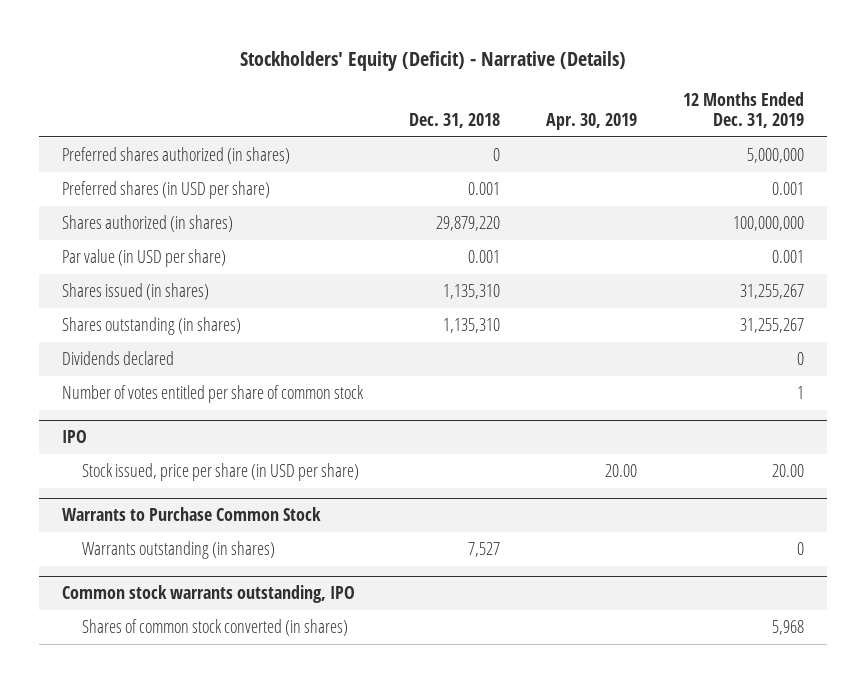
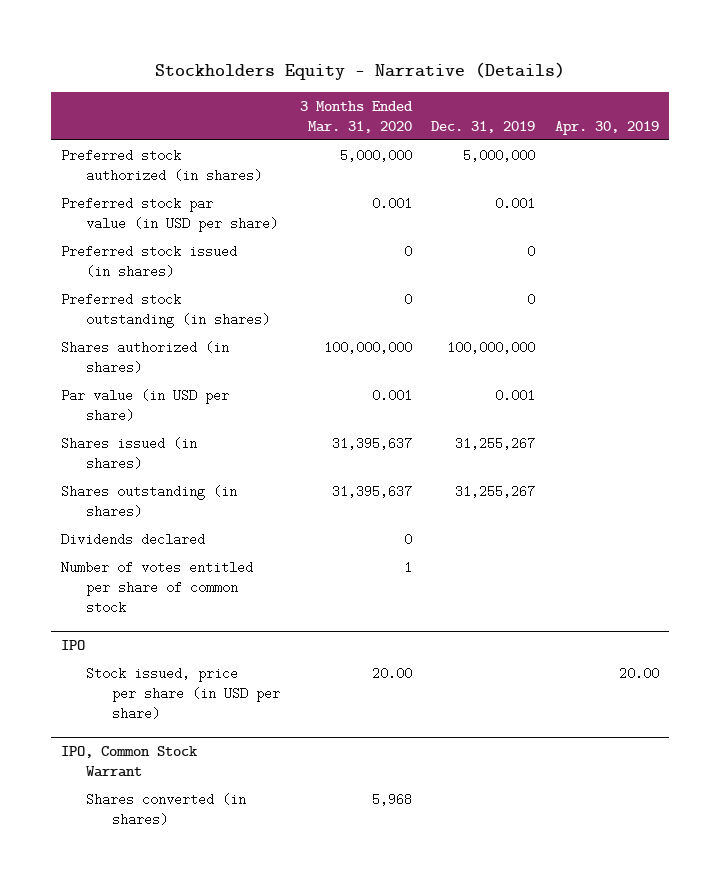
[239,50,626,71] Stockholders' Equity (Deficit) - Narrative (Details) -> [154,61,565,80] Stockholders Equity - Narrative (Details)
[408,113,500,129] Dec. 31, 2018 -> none
[682,92,804,129] 12 Months Ended Dec. 31, 2019 -> none
none -> [299,100,413,133] 3 Months Ended Mar. 31, 2020
none -> [431,120,536,133] Dec. 31, 2019
[61,147,290,165] Preferred shares authorized (in shares) -> [60,148,263,182] Preferred stock authorized (in shares)
[61,181,270,200] Preferred shares (in USD per share) -> [60,196,279,232] Preferred stock par value (in USD per share)
none -> [60,244,237,278] Preferred stock issued (in shares)
none -> [60,292,271,328] Preferred stock outstanding (in shares)
[61,507,321,522] Warrants to Purchase Common Stock -> none
[82,541,276,560] Warrants outstanding (in shares) -> none
[61,585,355,604] Common stock warrants outstanding, IPO -> [60,745,198,778] IPO, Common Stock Warrant
[82,619,349,637] Shares of common stock converted (in shares) -> [86,792,247,826] Shares converted (in shares)

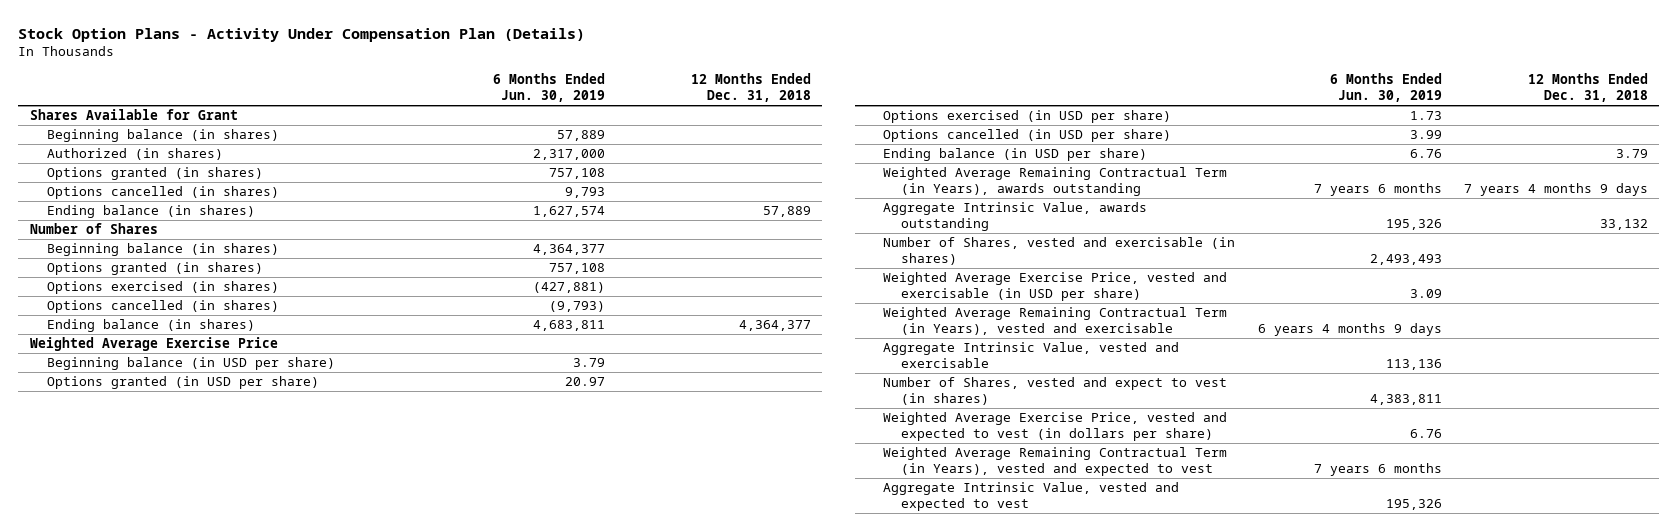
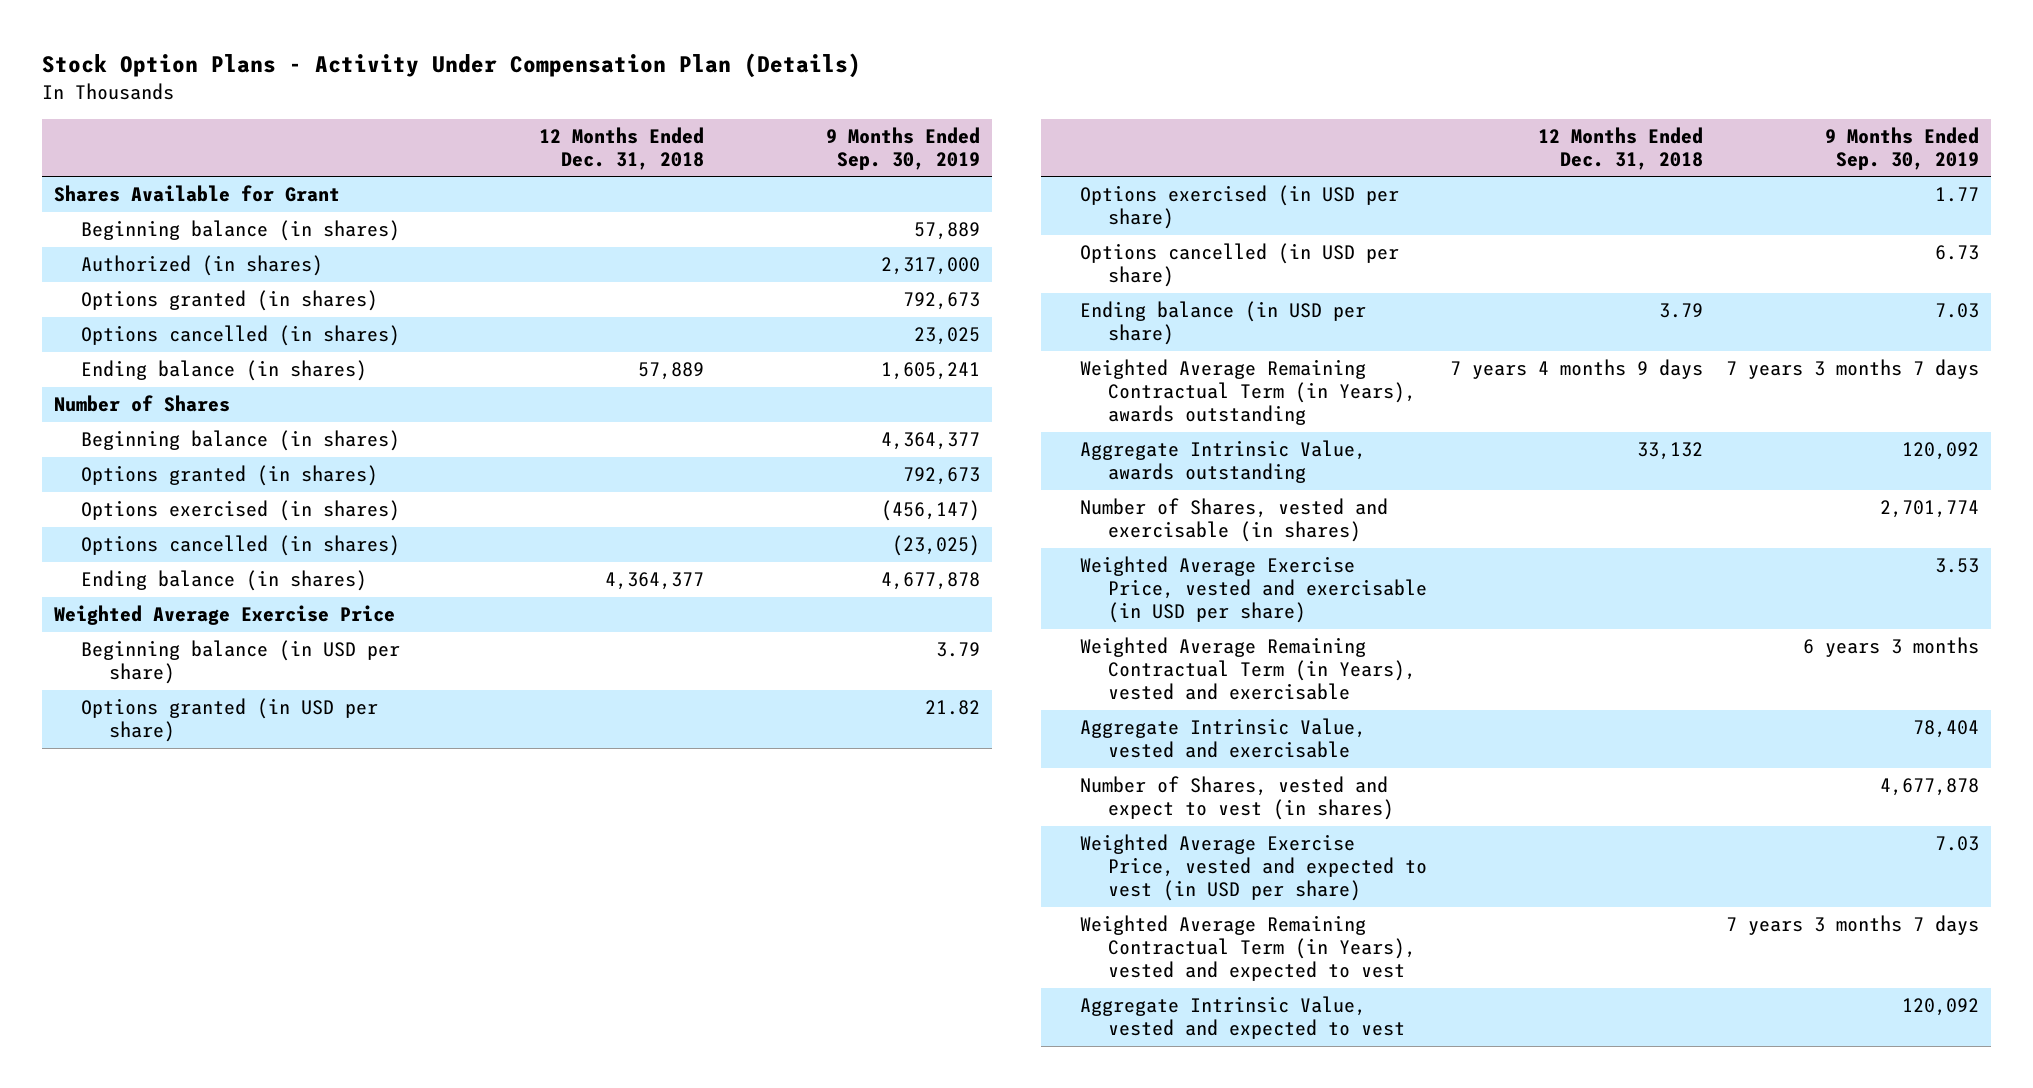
[492,72,605,103] 6 Months Ended Jun. 30, 2019 -> none
none -> [826,126,981,170] 9 Months Ended Sep. 30, 2019
[883,412,1228,442] Weighted Average Exercise Price, vested and expected to vest (in dollars per share) -> [1080,834,1428,902] Weighted Average Exercise Price, vested and expected to vest (in USD per share)

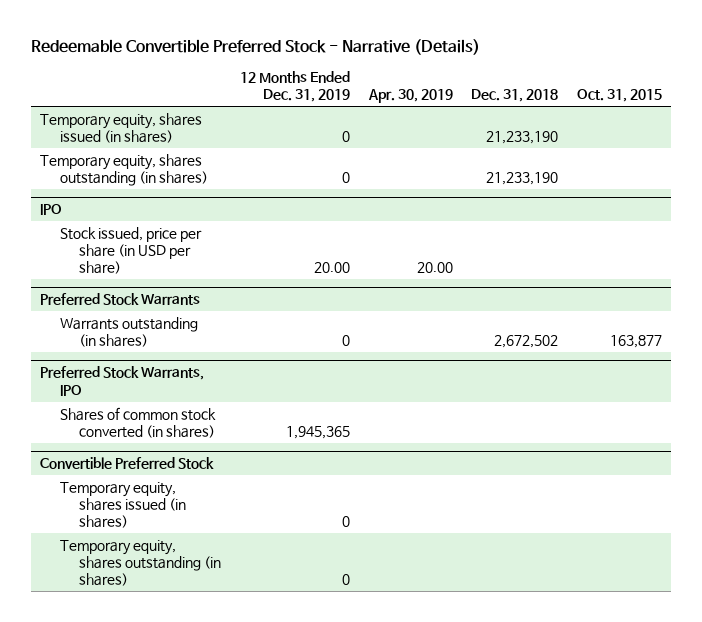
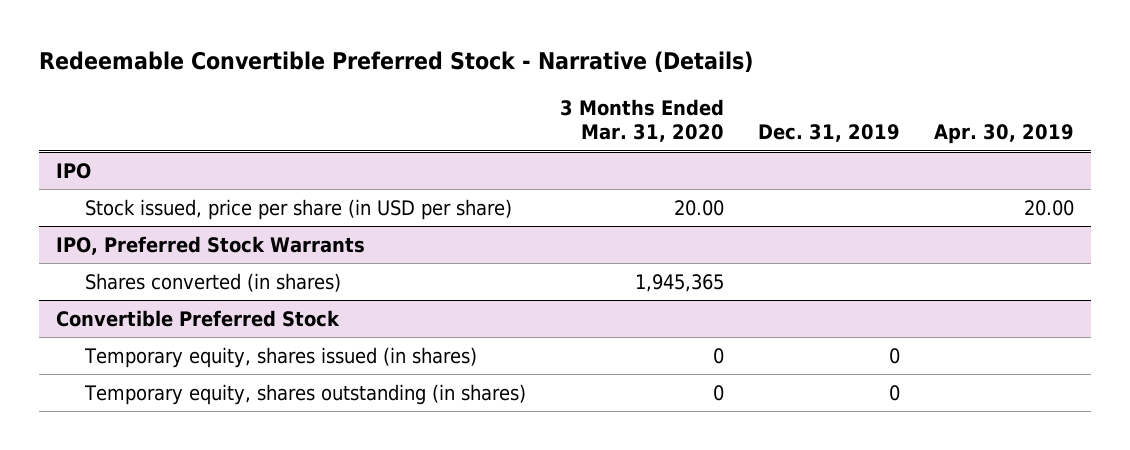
[239,71,350,103] 12 Months Ended Dec. 31, 2019 -> none
[471,89,559,103] Dec. 31, 2018 -> none
[576,89,662,103] Oct. 31, 2015 -> none
none -> [559,99,724,143] 3 Months Ended Mar. 31, 2020
none -> [758,124,901,143] Dec. 31, 2019
[40,112,203,143] Temporary equity, shares issued (in shares) -> none
[40,153,208,186] Temporary equity, shares outstanding (in shares) -> none
[40,293,201,306] Preferred Stock Warrants -> none
[59,316,198,347] Warrants outstanding (in shares) -> none
[40,366,205,396] Preferred Stock Warrants, IPO -> [55,235,365,255] IPO, Preferred Stock Warrants
[59,406,216,438] Shares of common stock converted (in shares) -> [84,272,341,292] Shares converted (in shares)

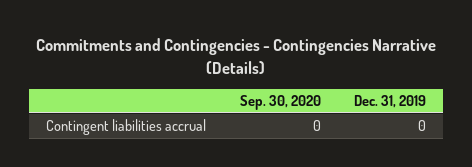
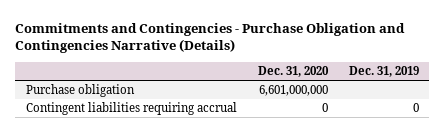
[36,38,437,75] Commitments and Contingencies - Contingencies Narrative (Details) -> [15,22,406,54] Commitments and Contingencies - Purchase Obligation and Contingencies Narrative (Details)
[239,95,321,111] Sep. 30, 2020 -> none
none -> [257,66,329,78] Dec. 31, 2020
none -> [25,84,135,98] Purchase obligation
[45,119,206,136] Contingent liabilities accrual -> [25,102,237,116] Contingent liabilities requiring accrual

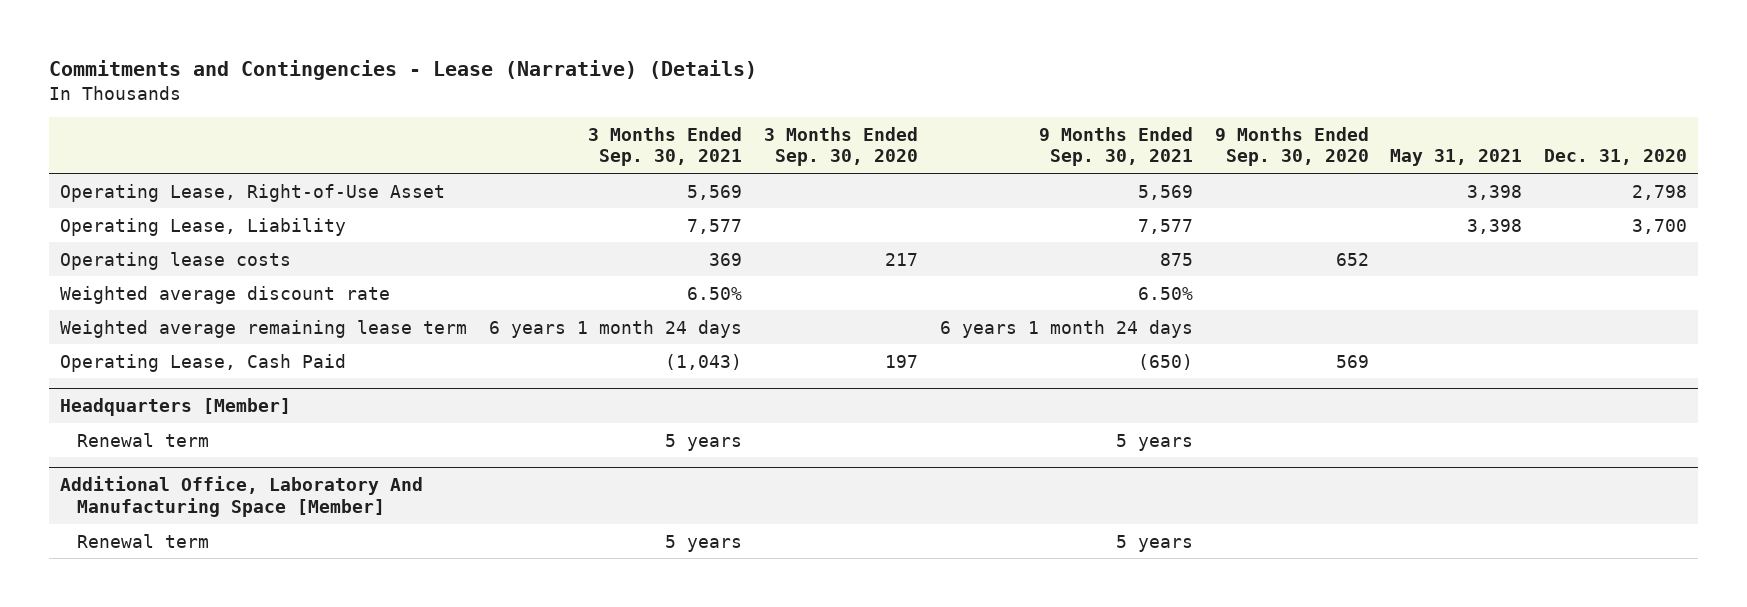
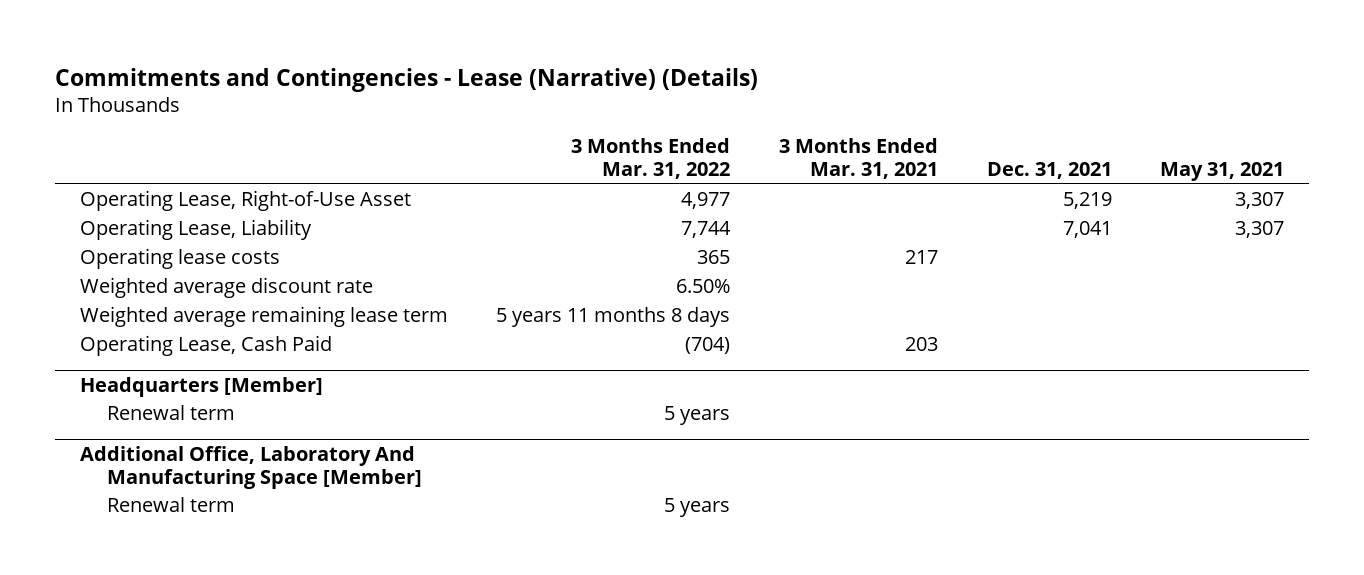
[587,126,742,167] 3 Months Ended Sep. 30, 2021 -> none
[763,126,918,167] 3 Months Ended Sep. 30, 2020 -> none
[1038,126,1193,167] 9 Months Ended Sep. 30, 2021 -> none
[1214,126,1369,167] 9 Months Ended Sep. 30, 2020 -> none
[1544,149,1688,166] Dec. 31, 2020 -> none
none -> [571,138,731,180] 3 Months Ended Mar. 31, 2022
none -> [779,138,939,180] 3 Months Ended Mar. 31, 2021
none -> [986,162,1112,180] Dec. 31, 2021
[1467,184,1523,200] 3,398 -> [1235,192,1285,210] 3,307
[1467,218,1523,234] 3,398 -> [1235,221,1285,239] 3,307

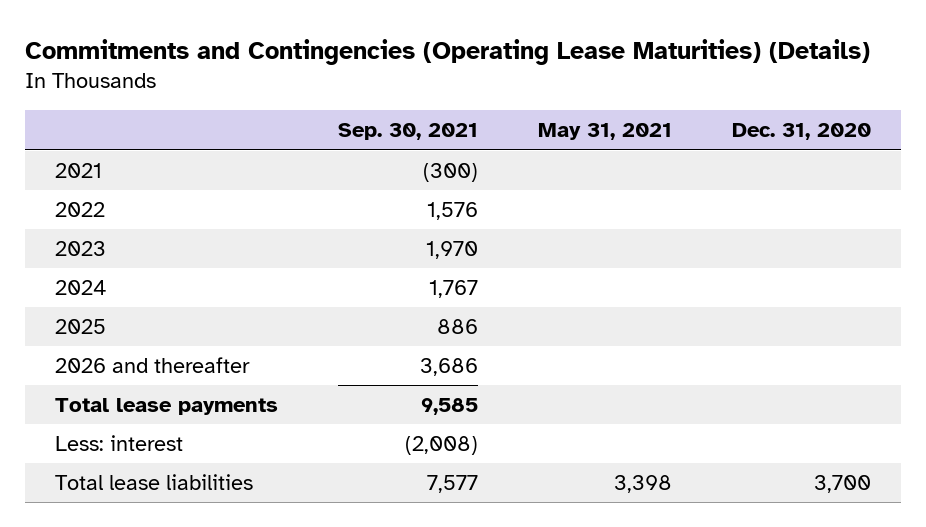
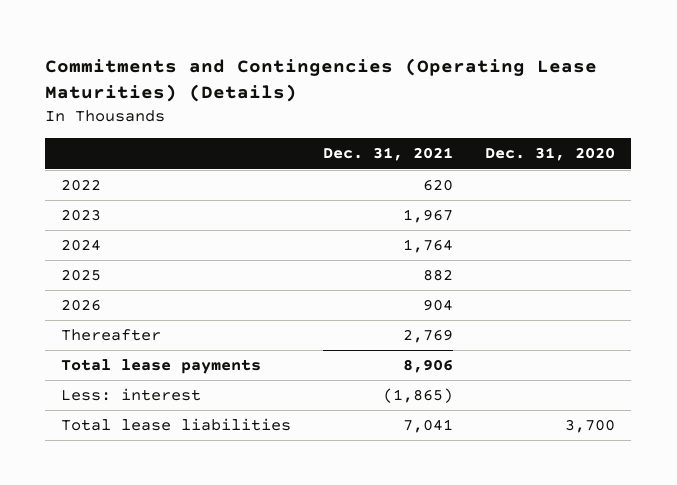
[338,123,479,141] Sep. 30, 2021 -> none
[538,123,673,141] May 31, 2021 -> none
none -> [323,147,454,162] Dec. 31, 2021
[55,163,103,179] 2021 -> none
none -> [61,299,102,312] 2026
[55,357,251,374] 2026 and thereafter -> [61,329,162,342] Thereafter

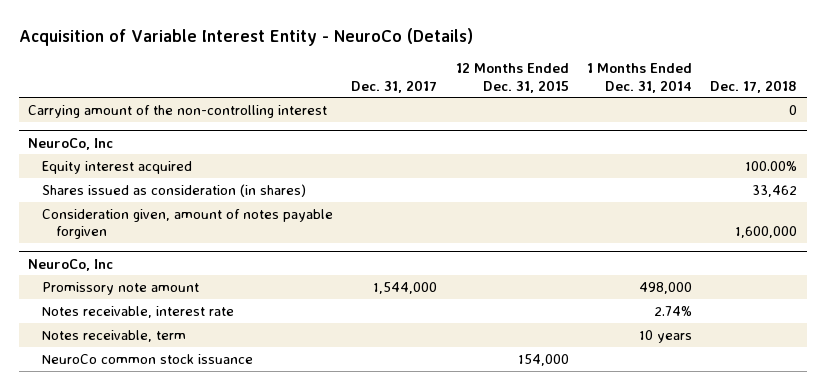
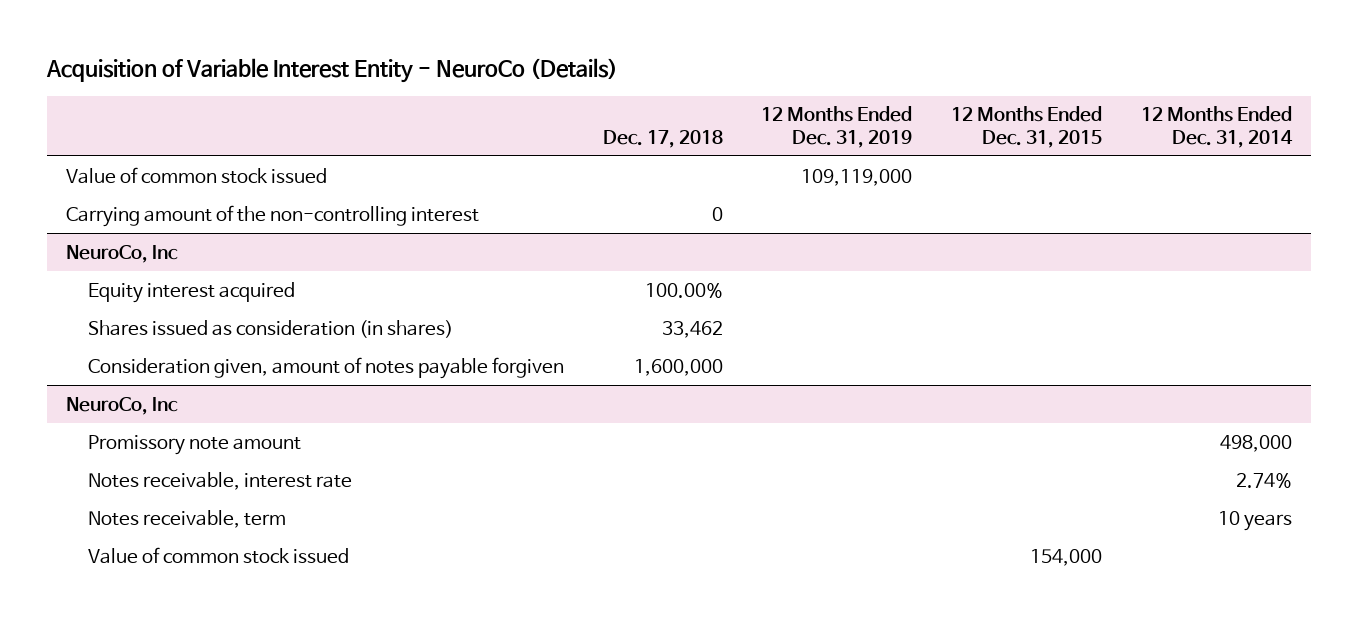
[351,79,438,93] Dec. 31, 2017 -> none
[586,63,692,93] 1 Months Ended Dec. 31, 2014 -> none
none -> [761,106,913,148] 12 Months Ended Dec. 31, 2019
none -> [1140,106,1293,148] 12 Months Ended Dec. 31, 2014
none -> [66,166,328,184] Value of common stock issued
[41,353,253,364] NeuroCo common stock issuance -> [87,546,349,564] Value of common stock issued

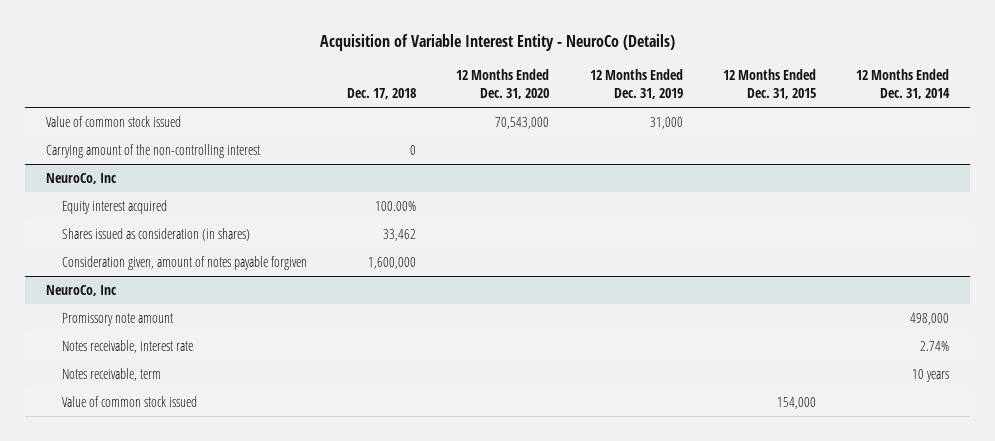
none -> [456,69,550,100] 12 Months Ended Dec. 31, 2020
[801,168,913,186] 109,119,000 -> [649,117,683,130] 31,000

